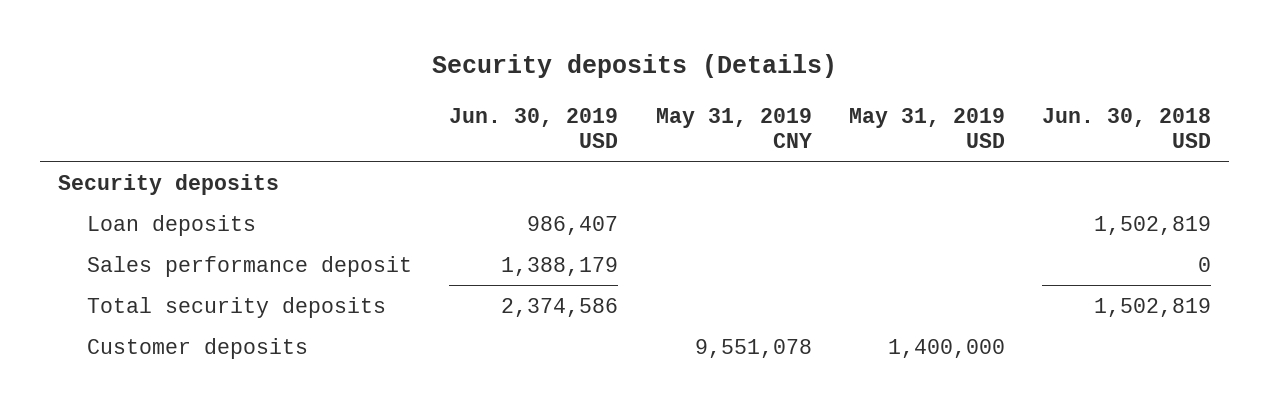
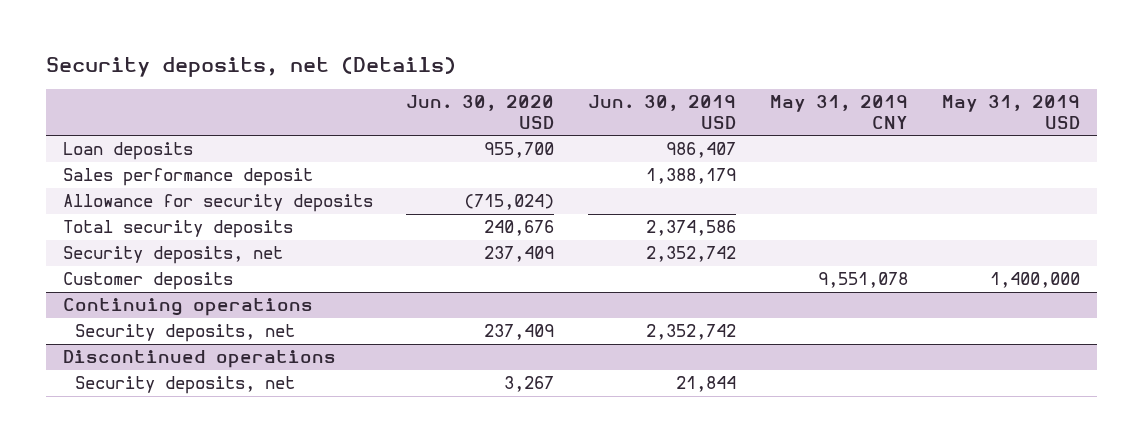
[431,54,837,79] Security deposits (Details) -> [45,56,456,77] Security deposits, net (Details)
[1041,107,1211,149] Jun. 30, 2018 USD -> none
none -> [406,95,555,129] Jun. 30, 2020 USD
[58,173,280,195] Security deposits -> none
none -> [62,194,373,213] Allowance for security deposits
none -> [62,246,283,265] Security deposits, net
none -> [62,298,313,317] Continuing operations
none -> [75,324,296,343] Security deposits, net
none -> [62,350,336,369] Discontinued operations
none -> [75,376,296,395] Security deposits, net

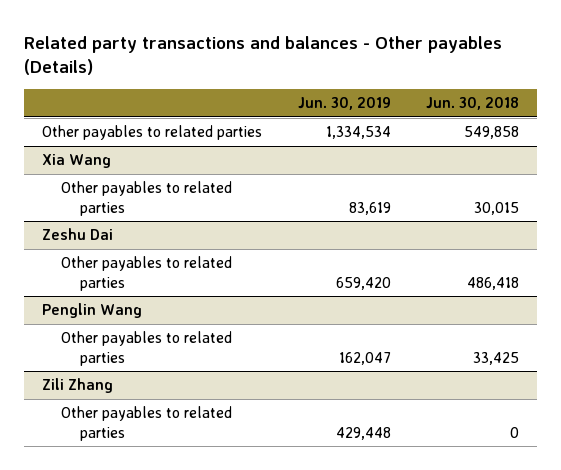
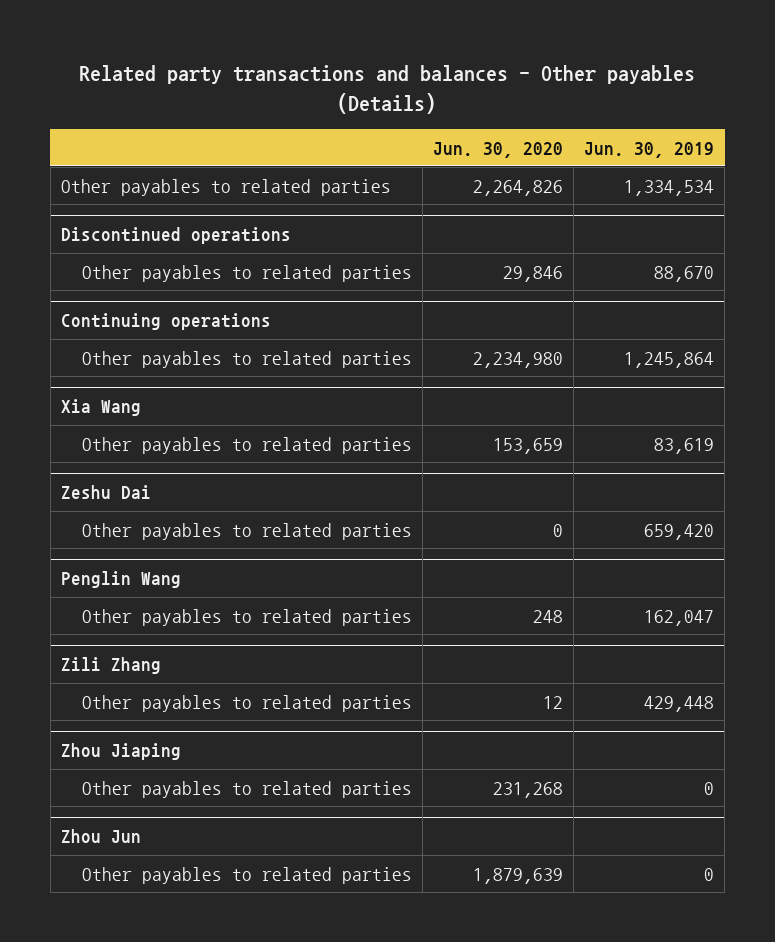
[425,97,519,111] Jun. 30, 2018 -> none
none -> [432,141,563,158] Jun. 30, 2020
none -> [60,227,291,245] Discontinued operations
none -> [81,264,412,282] Other payables to related parties
none -> [60,313,271,331] Continuing operations
none -> [81,350,412,368] Other payables to related parties
none -> [60,743,181,761] Zhou Jiaping
none -> [81,780,412,798] Other payables to related parties
none -> [60,829,141,844] Zhou Jun
none -> [81,866,412,884] Other payables to related parties

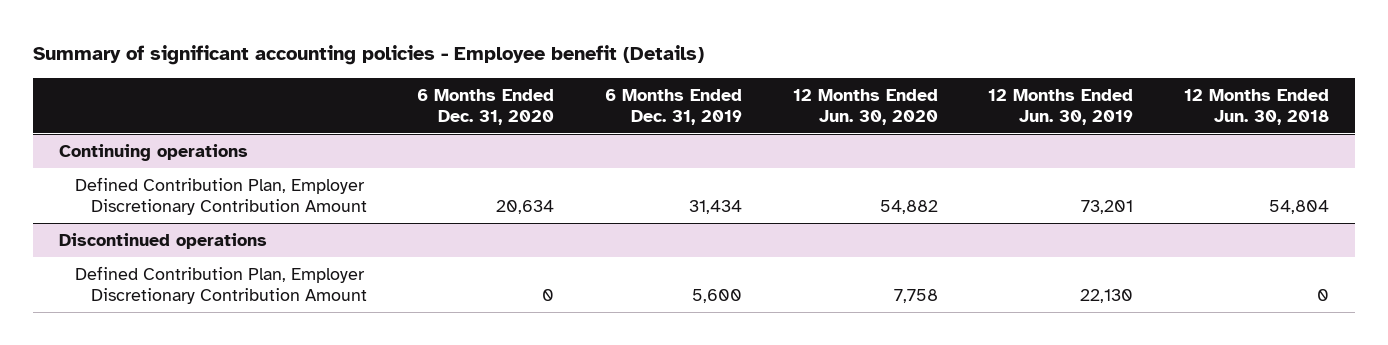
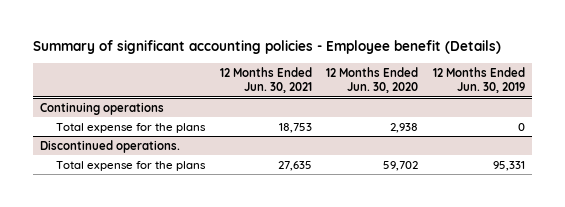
[417,88,555,125] 6 Months Ended Dec. 31, 2020 -> none
[605,88,743,125] 6 Months Ended Dec. 31, 2019 -> none
[1184,88,1330,125] 12 Months Ended Jun. 30, 2018 -> none
none -> [219,66,312,94] 12 Months Ended Jun. 30, 2021
[74,176,367,215] Defined Contribution Plan, Employer Discretionary Contribution Amount -> none
[74,265,367,304] Defined Contribution Plan, Employer Discretionary Contribution Amount -> none
none -> [55,122,206,133] Total expense for the plans
[58,232,267,249] Discontinued operations -> [40,139,181,153] Discontinued operations.
none -> [55,160,206,171] Total expense for the plans

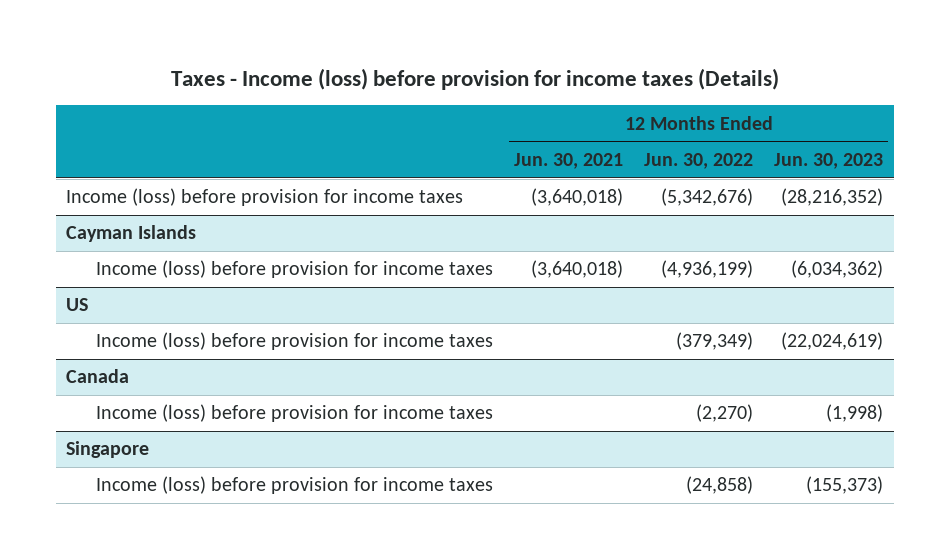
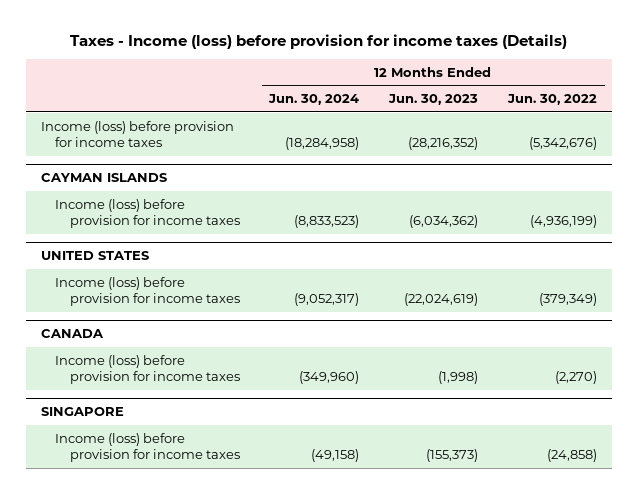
[514,152,624,169] Jun. 30, 2021 -> none
none -> [268,94,360,106] Jun. 30, 2024
[66,225,197,243] Cayman Islands -> [41,172,168,182] CAYMAN ISLANDS
[66,298,89,312] US -> [41,250,150,260] UNITED STATES
[66,369,130,384] Canada -> [41,328,105,338] CANADA
[66,441,150,459] Singapore -> [41,406,125,416] SINGAPORE

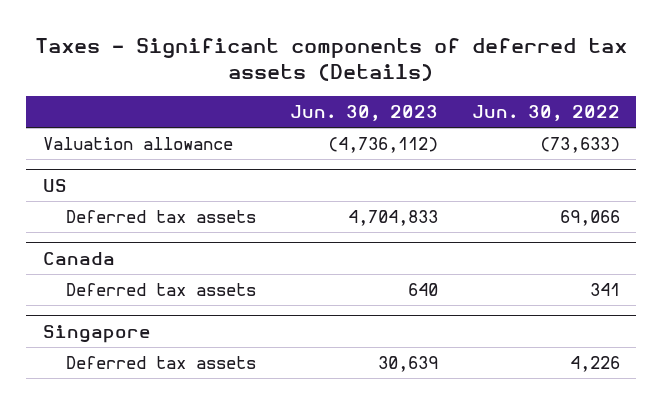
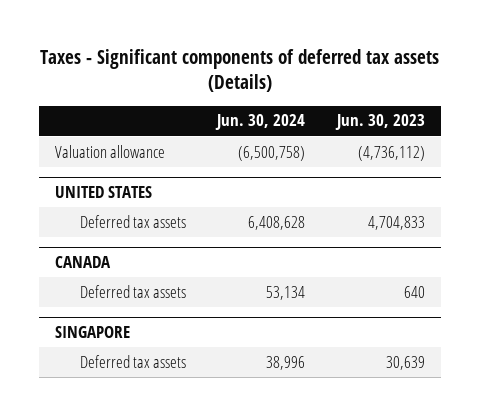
[471,105,620,122] Jun. 30, 2022 -> none
none -> [215,114,306,131] Jun. 30, 2024
[42,178,67,192] US -> [54,185,152,198] UNITED STATES
[42,251,115,265] Canada -> [54,255,111,268] CANADA
[42,324,151,343] Singapore -> [54,325,130,338] SINGAPORE

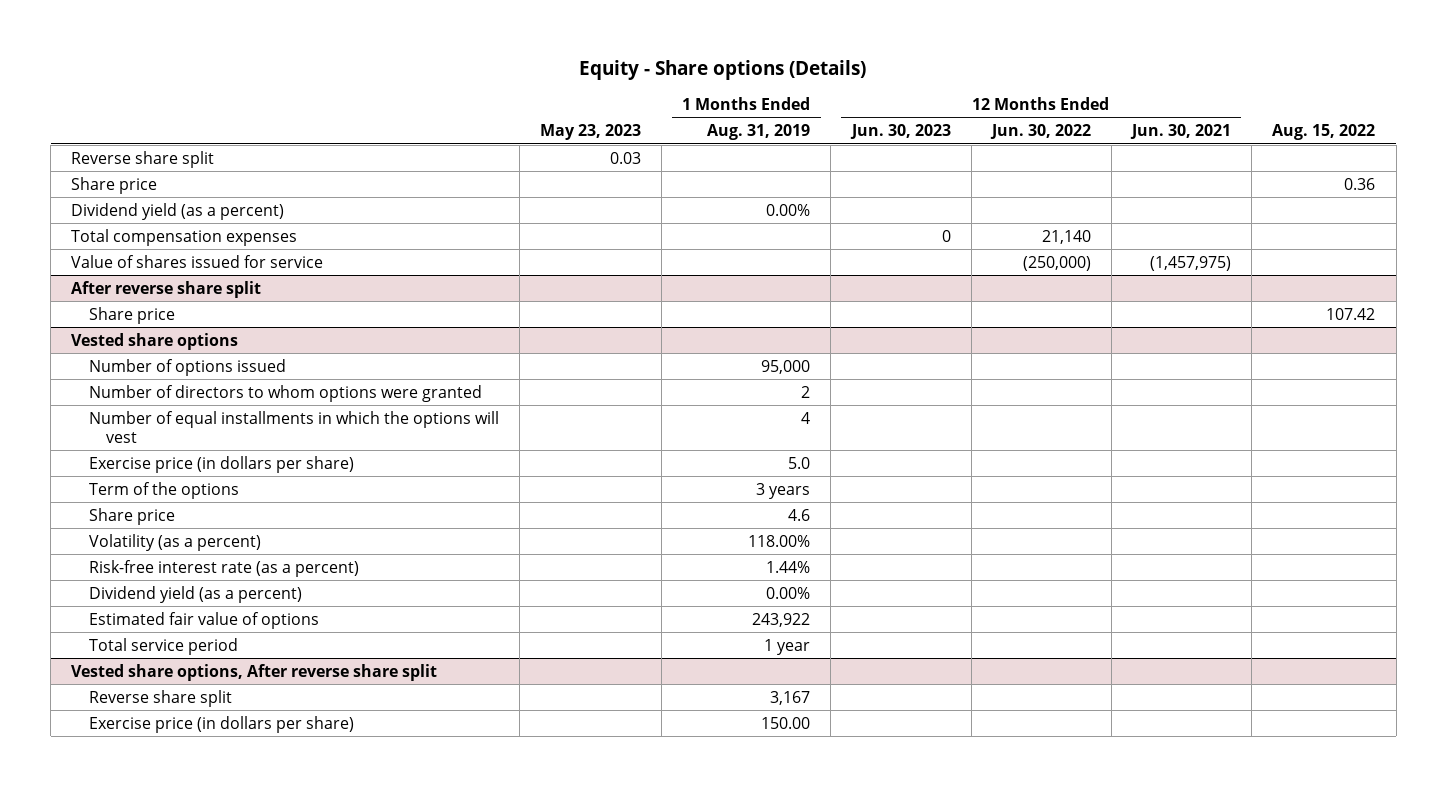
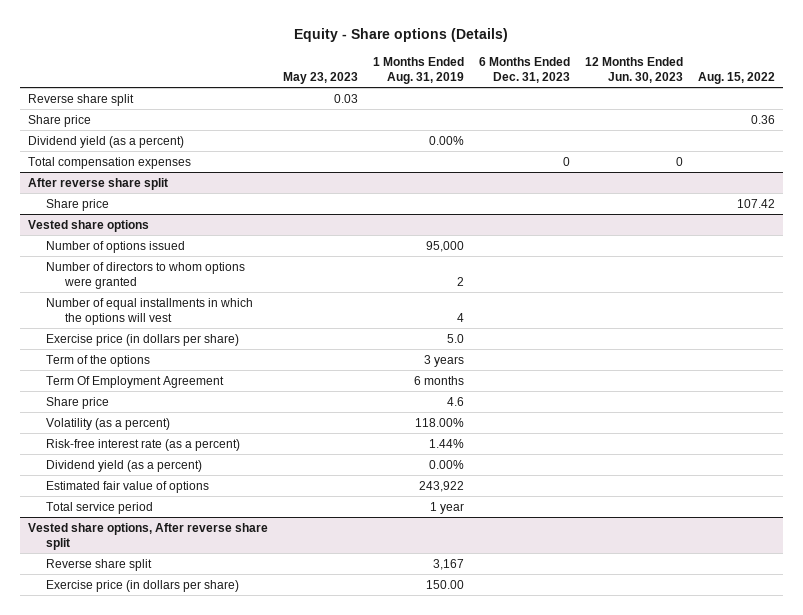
[989,124,1091,140] Jun. 30, 2022 -> none
[1130,124,1232,140] Jun. 30, 2021 -> none
none -> [478,56,570,83] 6 Months Ended Dec. 31, 2023
[71,254,324,268] Value of shares issued for service -> none
none -> [46,375,225,388] Term Of Employment Agreement

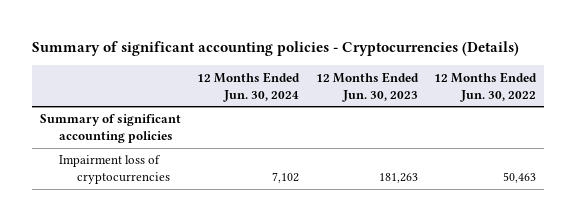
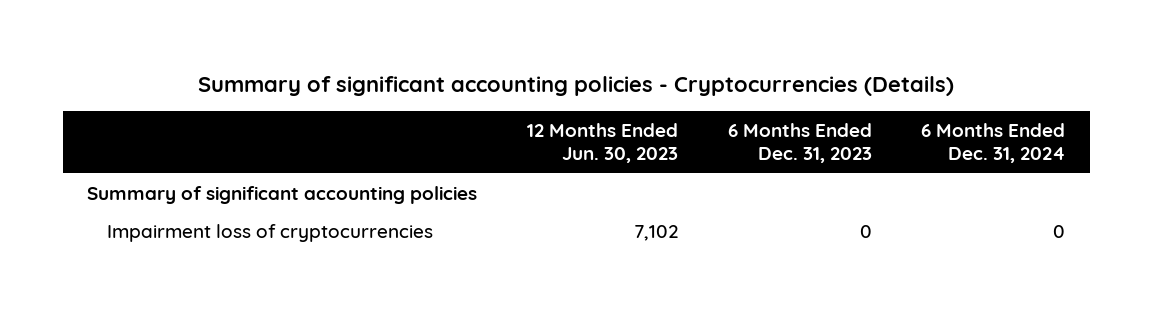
[197,71,301,102] 12 Months Ended Jun. 30, 2024 -> none
[434,71,538,102] 12 Months Ended Jun. 30, 2022 -> none
none -> [727,123,872,164] 6 Months Ended Dec. 31, 2023
none -> [921,123,1066,164] 6 Months Ended Dec. 31, 2024
[378,173,418,184] 181,263 -> [633,224,678,241] 7,102

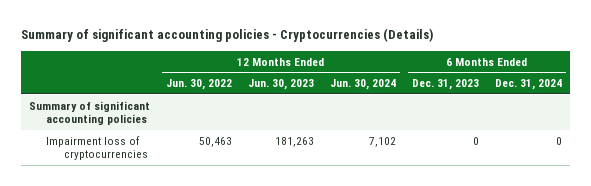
none -> [166,79,233,91] Jun. 30, 2022
none -> [329,79,396,91] Jun. 30, 2024
[633,224,678,241] 7,102 -> [274,136,314,147] 181,263

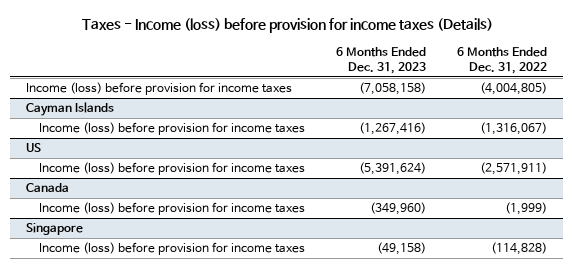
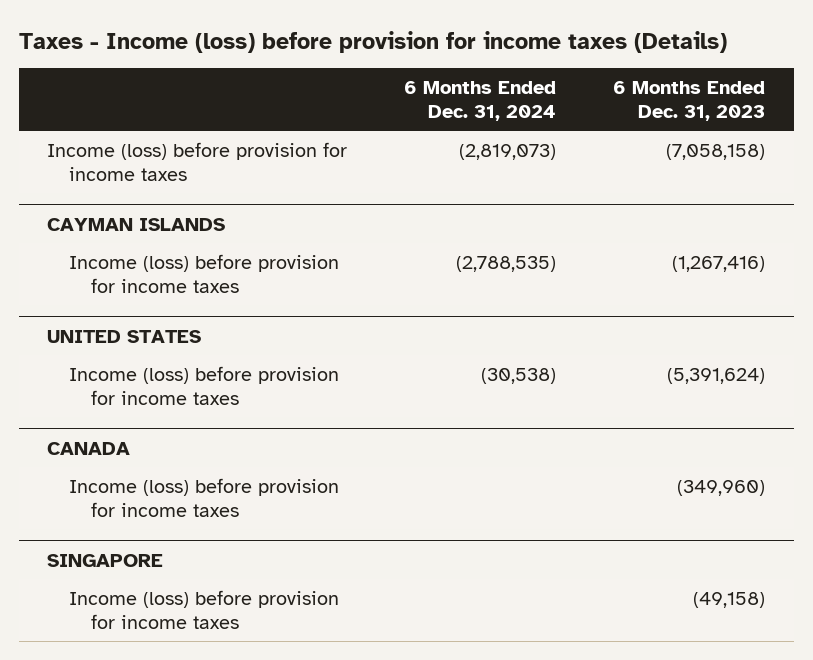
[457,47,548,74] 6 Months Ended Dec. 31, 2022 -> none
none -> [404,81,557,121] 6 Months Ended Dec. 31, 2024
[25,102,114,117] Cayman Islands -> [47,217,226,231] CAYMAN ISLANDS
[25,143,41,153] US -> [47,329,202,343] UNITED STATES
[25,183,69,193] Canada -> [47,441,131,455] CANADA
[25,223,83,236] Singapore -> [47,553,164,567] SINGAPORE

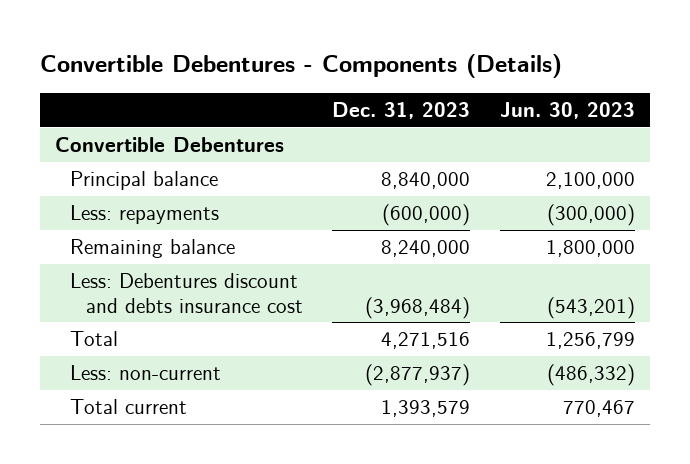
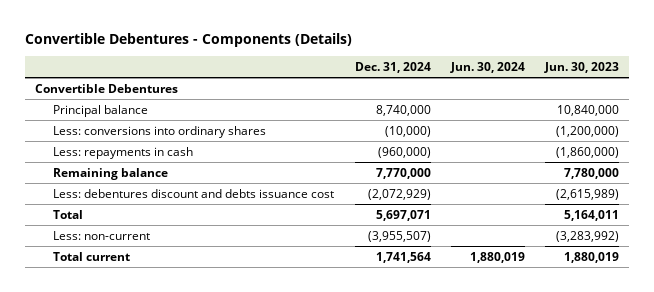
[332,102,471,120] Dec. 31, 2023 -> none
none -> [354,61,431,73] Dec. 31, 2024
none -> [449,61,525,73] Jun. 30, 2024
[546,172,636,190] 2,100,000 -> [557,105,620,117] 10,840,000
none -> [53,126,267,139] Less: conversions into ordinary shares
[70,205,220,225] Less: repayments -> [53,147,194,160] Less: repayments in cash
[547,204,636,227] (300,000) -> [556,147,620,159] (1,860,000)
[546,240,636,258] 1,800,000 -> [564,168,620,180] 7,780,000
[70,273,303,313] Less: Debentures discount and debts insurance cost -> [53,189,335,199] Less: debentures discount and debts issuance cost
[547,296,636,319] (543,201) -> [556,189,620,201] (2,615,989)
[546,332,636,350] 1,256,799 -> [564,210,620,222] 5,164,011
[547,364,636,387] (486,332) -> [556,231,620,243] (3,283,992)
[563,400,636,418] 770,467 -> [564,252,620,264] 1,880,019

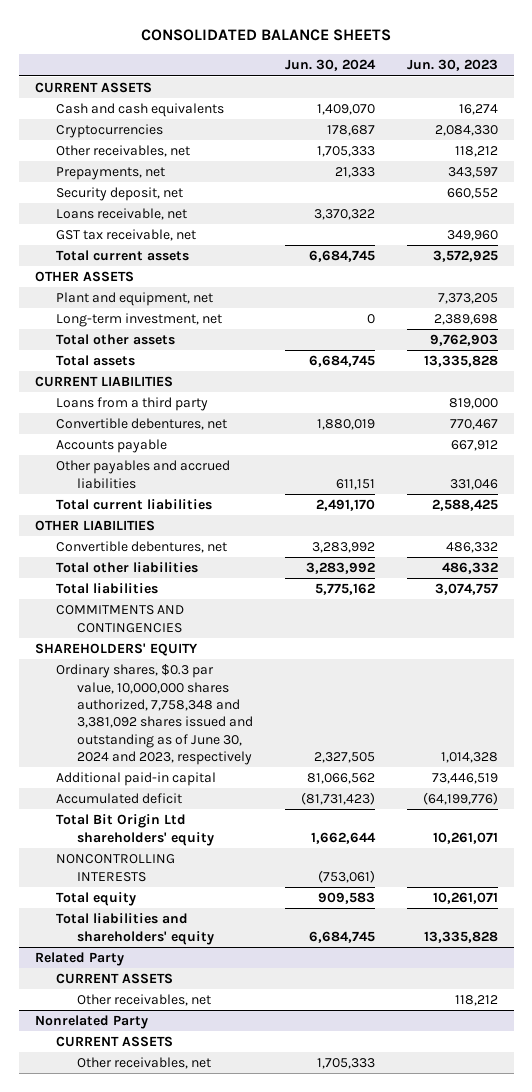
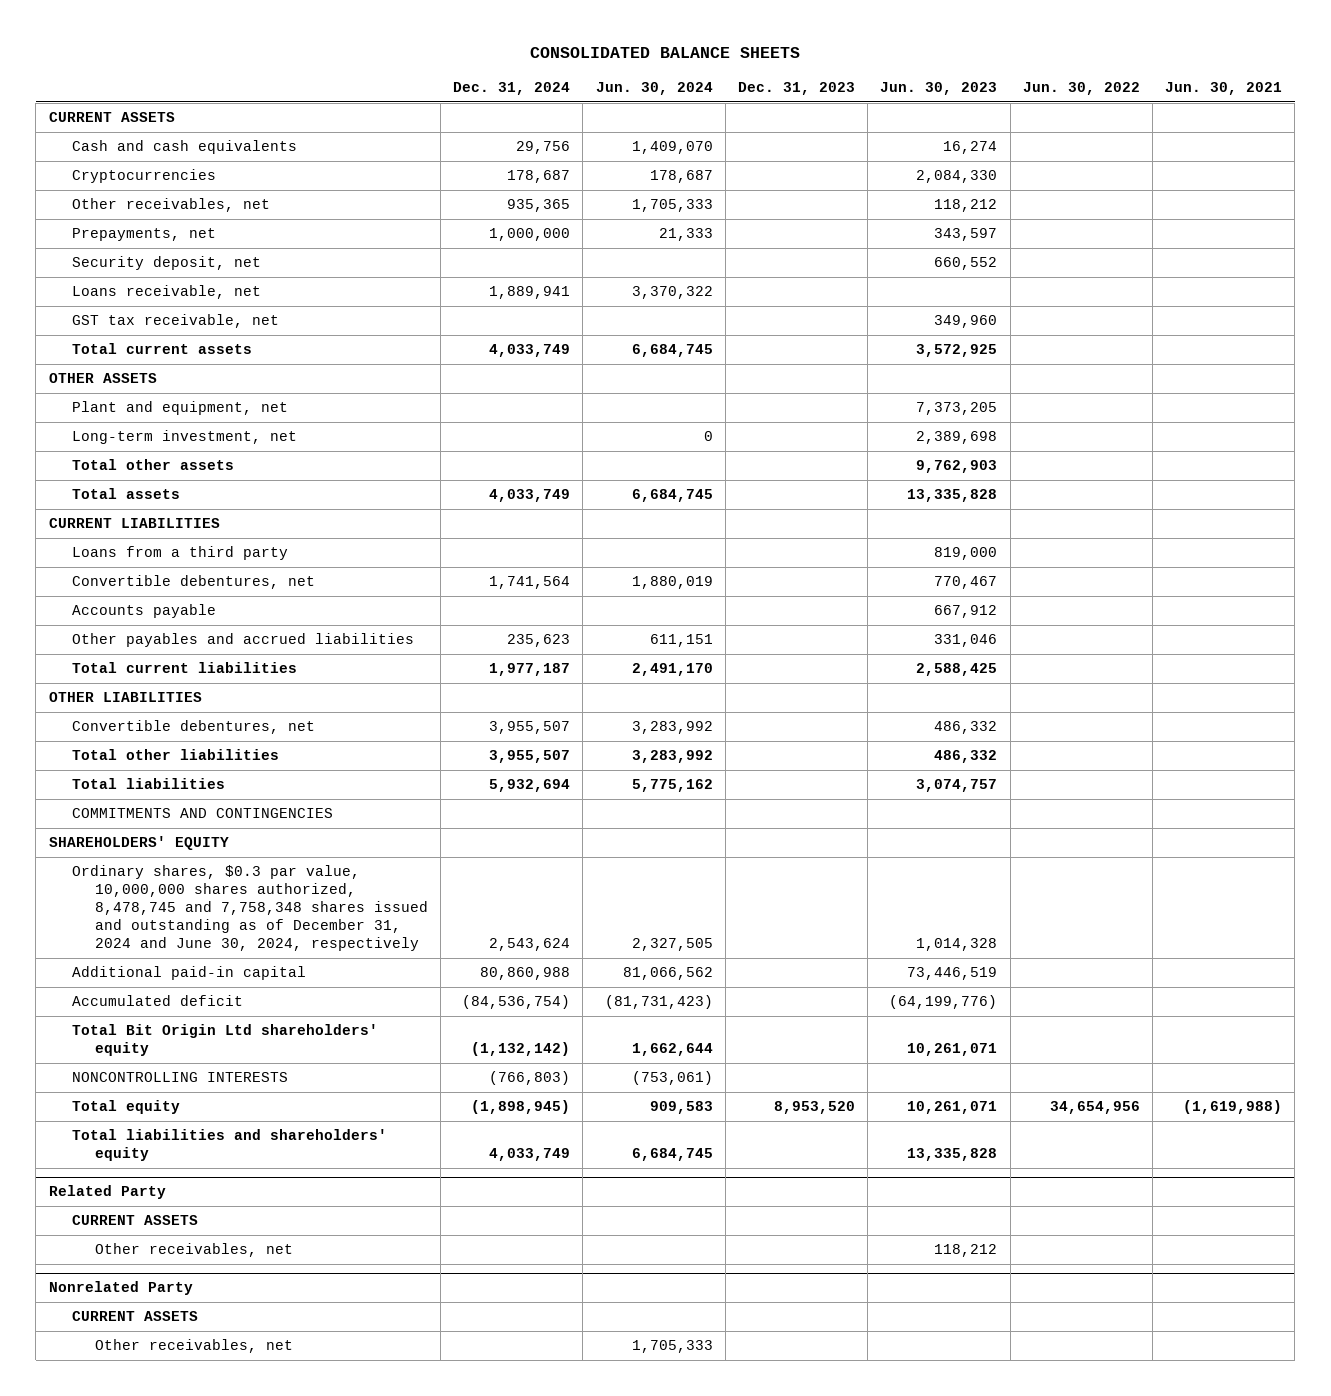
none -> [453,82,571,96] Dec. 31, 2024
none -> [737,82,855,96] Dec. 31, 2023
none -> [1022,82,1140,96] Jun. 30, 2022
none -> [1165,82,1283,96] Jun. 30, 2021
[56,664,254,765] Ordinary shares, $0.3 par value, 10,000,000 shares authorized, 7,758,348 and 3,381,092 shares issued and outstanding as of June 30, 2024 and 2023, respectively -> [71,865,428,952] Ordinary shares, $0.3 par value, 10,000,000 shares authorized, 8,478,745 and 7,758,348 shares issued and outstanding as of December 31, 2024 and June 30, 2024, respectively

